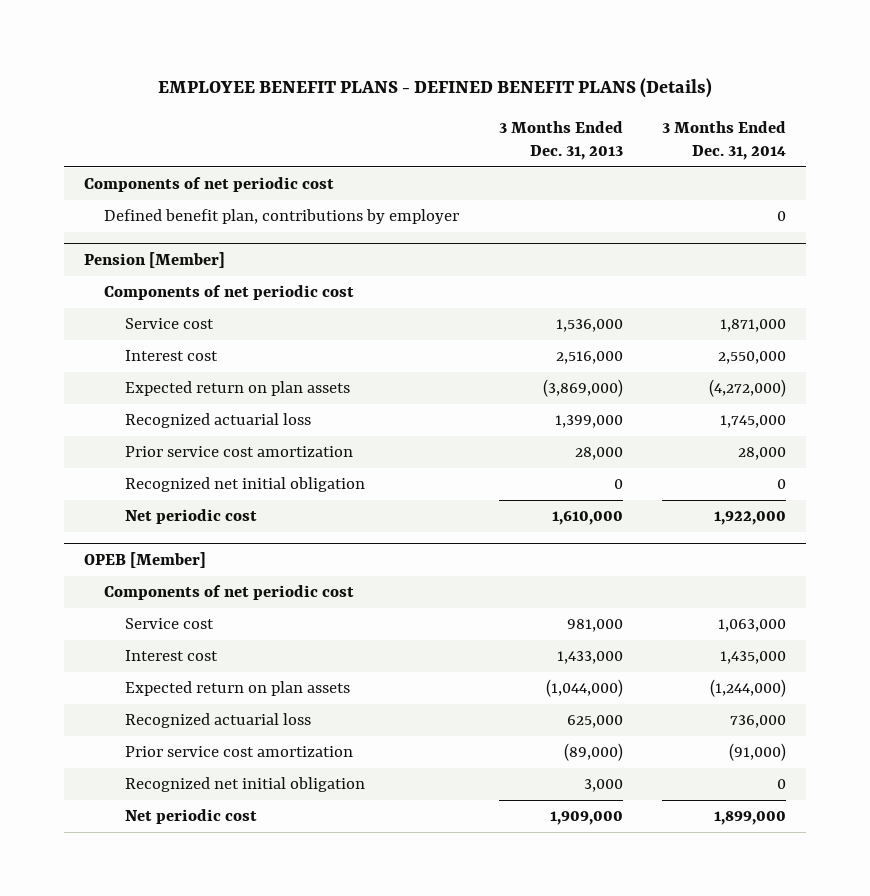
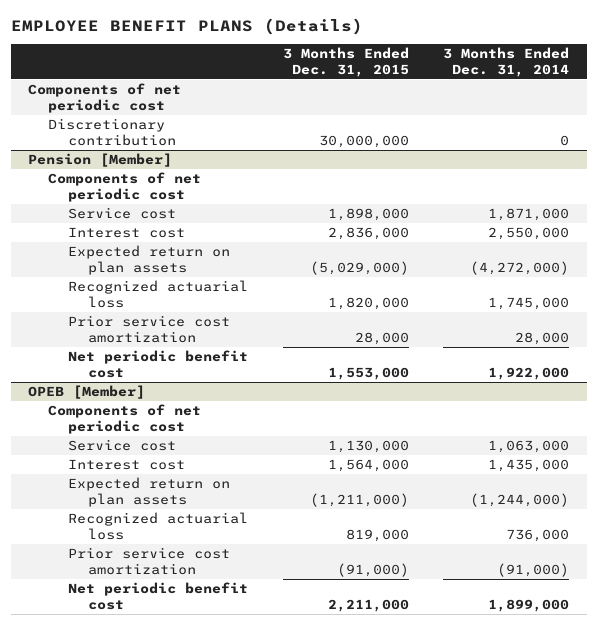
[158,77,713,98] EMPLOYEE BENEFIT PLANS - DEFINED BENEFIT PLANS (Details) -> [10,17,363,35] EMPLOYEE BENEFIT PLANS (Details)
[498,120,623,161] 3 Months Ended Dec. 31, 2013 -> none
none -> [282,46,409,77] 3 Months Ended Dec. 31, 2015
[104,209,460,225] Defined benefit plan, contributions by employer -> none
none -> [48,118,177,147] Discretionary contribution
[124,477,365,493] Recognized net initial obligation -> none
[124,509,257,525] Net periodic cost -> [68,350,249,379] Net periodic benefit cost
[124,777,365,793] Recognized net initial obligation -> none
[124,809,257,825] Net periodic cost -> [68,582,249,611] Net periodic benefit cost

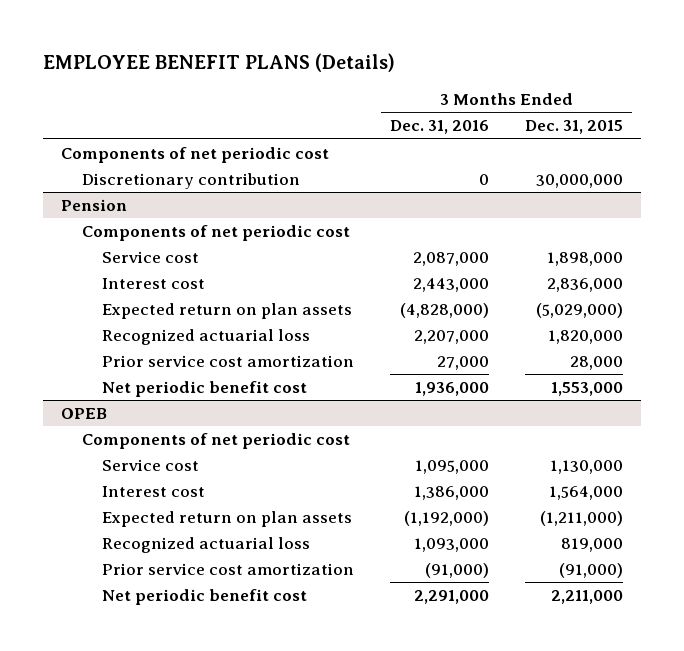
[443,46,570,77] 3 Months Ended Dec. 31, 2014 -> none
none -> [390,120,490,135] Dec. 31, 2016
[28,153,173,168] Pension [Member] -> [60,199,127,212] Pension
[28,385,146,400] OPEB [Member] -> [60,408,107,420] OPEB

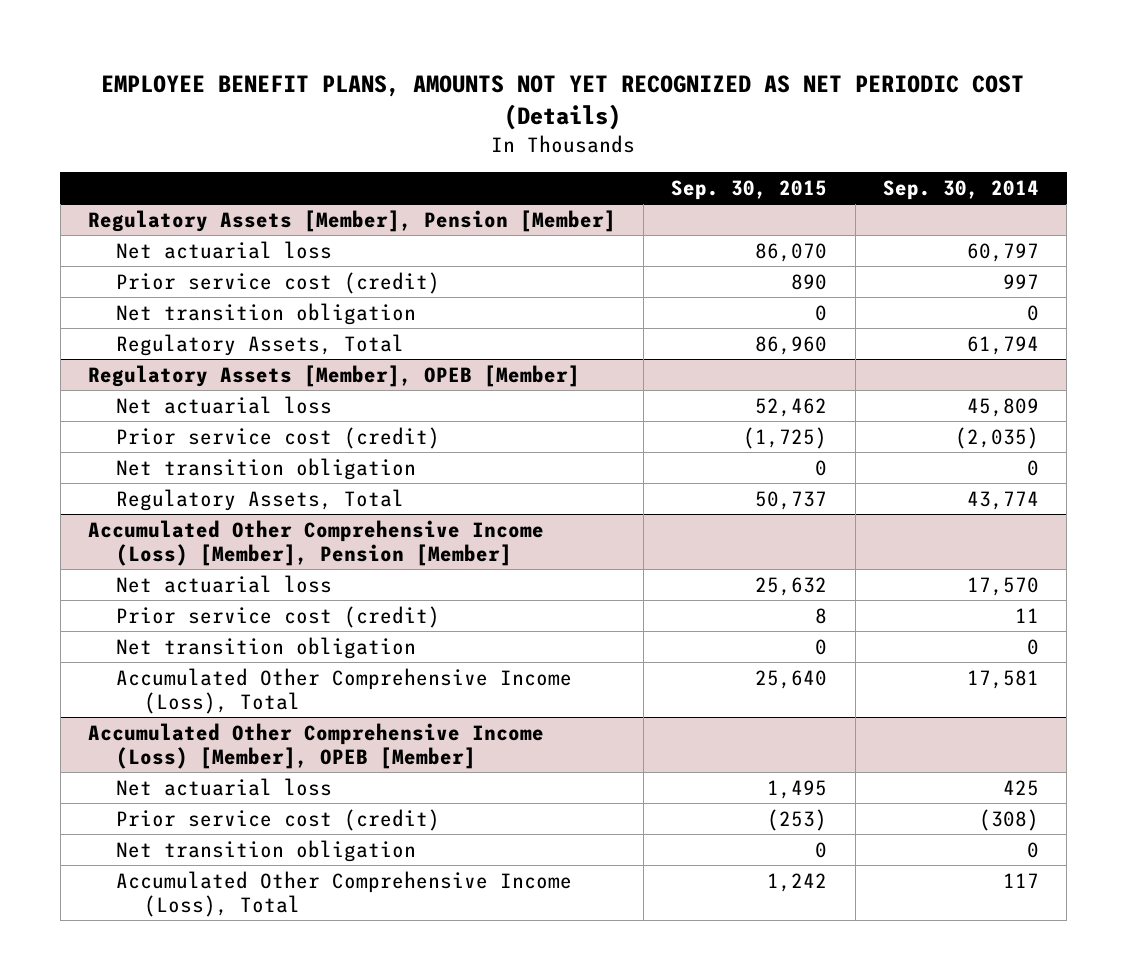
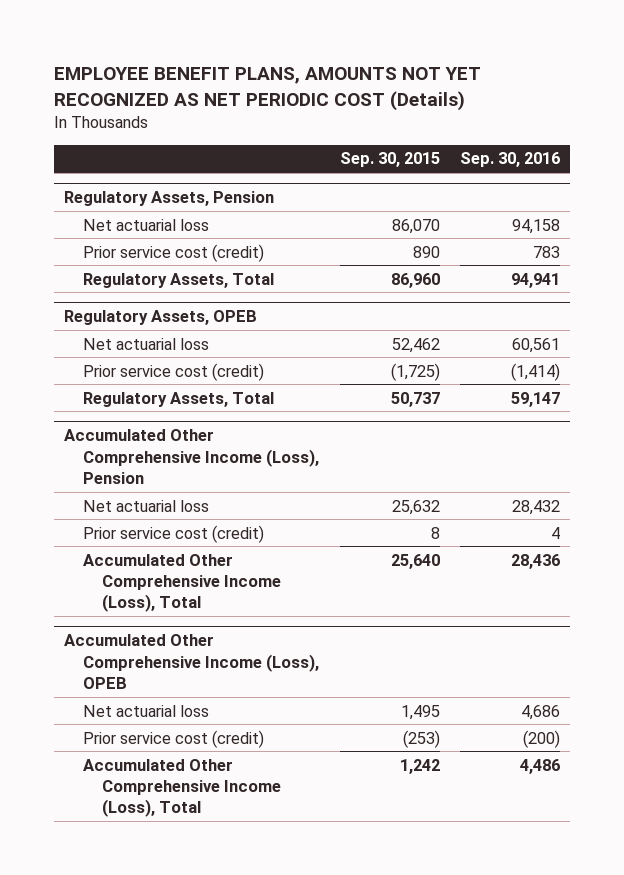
[882,179,1039,200] Sep. 30, 2014 -> none
none -> [459,152,560,168] Sep. 30, 2016
[87,209,616,232] Regulatory Assets [Member], Pension [Member] -> [64,191,275,207] Regulatory Assets, Pension
[115,302,416,325] Net transition obligation -> none
[87,364,580,387] Regulatory Assets [Member], OPEB [Member] -> [64,310,258,326] Regulatory Assets, OPEB
[115,457,416,480] Net transition obligation -> none
[87,519,544,566] Accumulated Other Comprehensive Income (Loss) [Member], Pension [Member] -> [64,429,320,485] Accumulated Other Comprehensive Income (Loss), Pension
[115,636,416,659] Net transition obligation -> none
[87,722,544,769] Accumulated Other Comprehensive Income (Loss) [Member], OPEB [Member] -> [64,634,320,690] Accumulated Other Comprehensive Income (Loss), OPEB
[115,839,416,862] Net transition obligation -> none

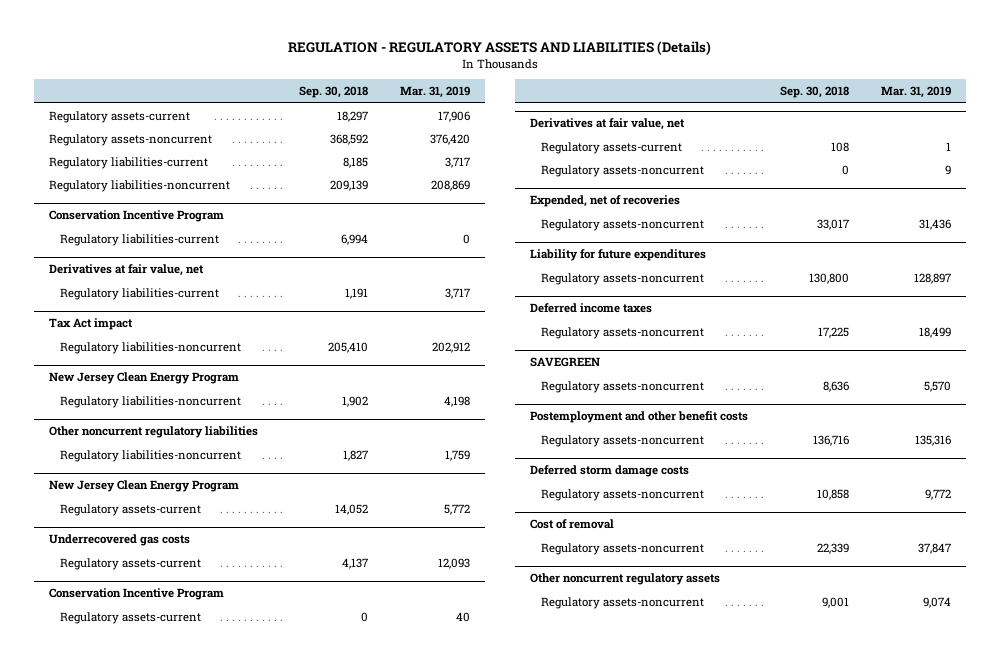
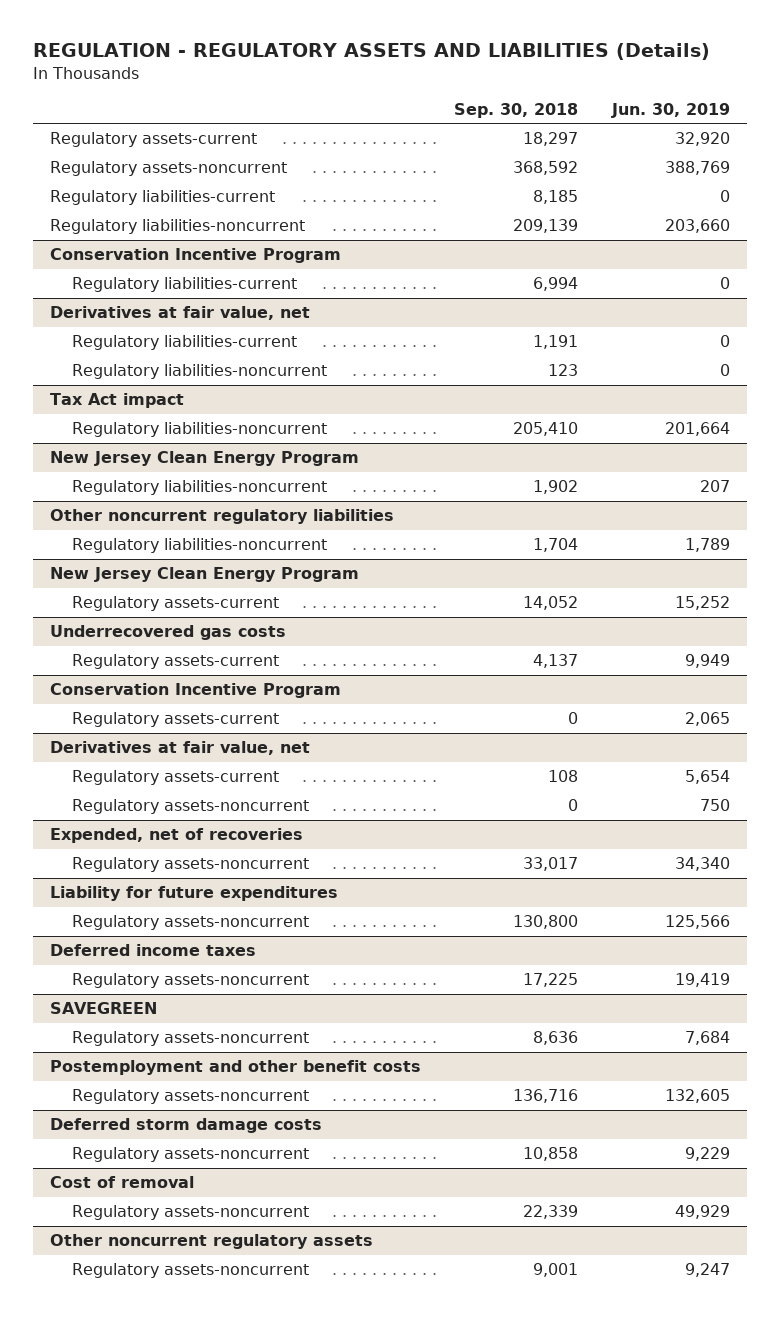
[399,86,470,99] Mar. 31, 2019 -> none
none -> [610,103,730,119] Jun. 30, 2019
none -> [72,364,328,380] Regulatory liabilities-noncurrent
[342,449,368,461] 1,827 -> [533,538,579,553] 1,704

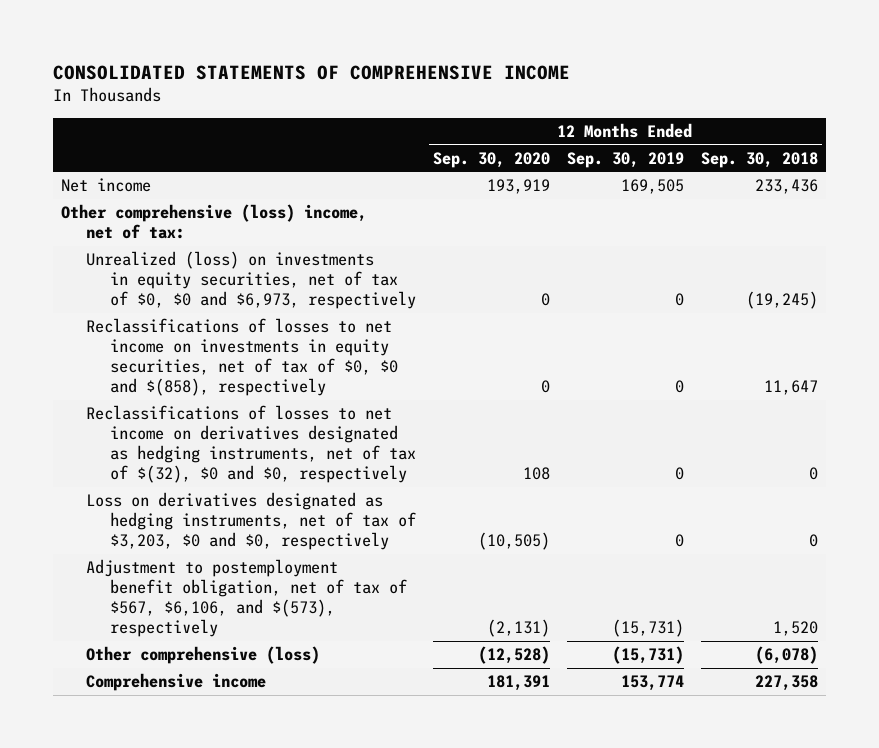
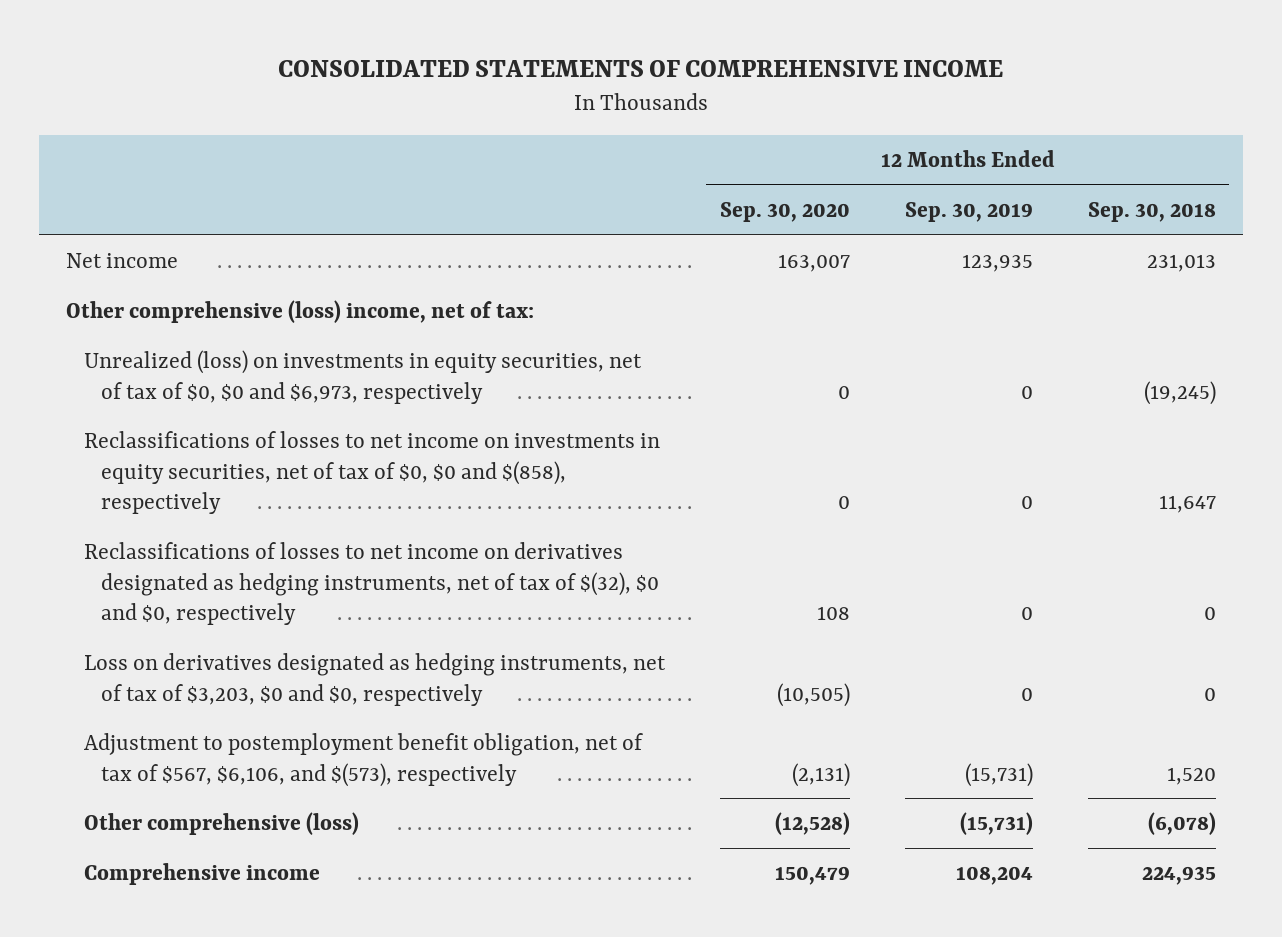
[487,179,551,195] 193,919 -> [777,253,850,272] 163,007
[620,179,684,195] 169,505 -> [961,253,1033,272] 123,935
[754,179,818,195] 233,436 -> [1146,253,1216,272] 231,013
[487,675,551,692] 181,391 -> [774,865,850,885] 150,479
[620,675,684,692] 153,774 -> [955,865,1033,885] 108,204
[754,675,818,692] 227,358 -> [1141,865,1216,885] 224,935

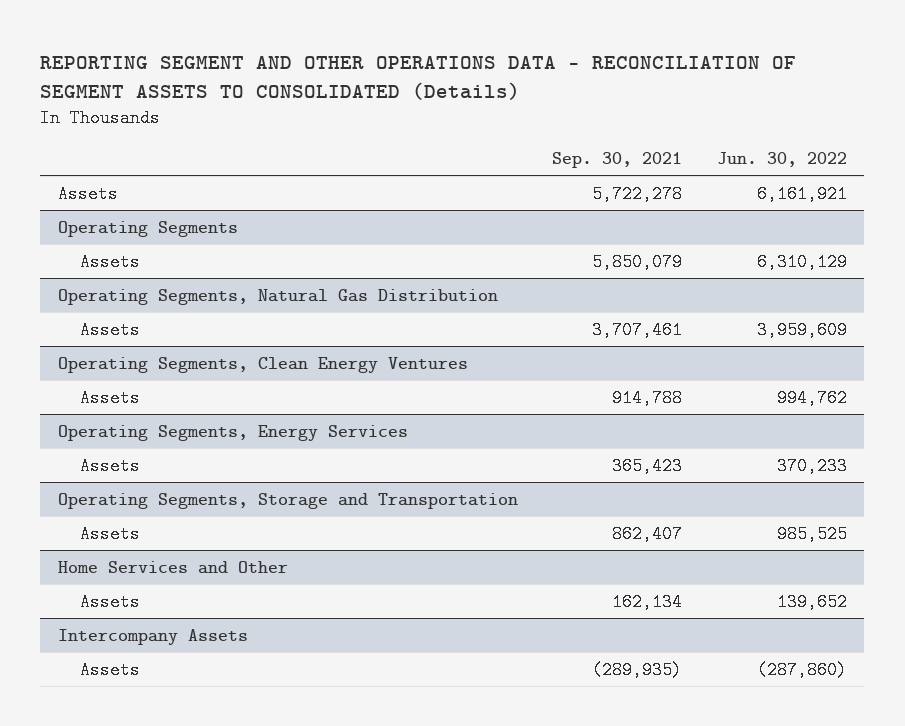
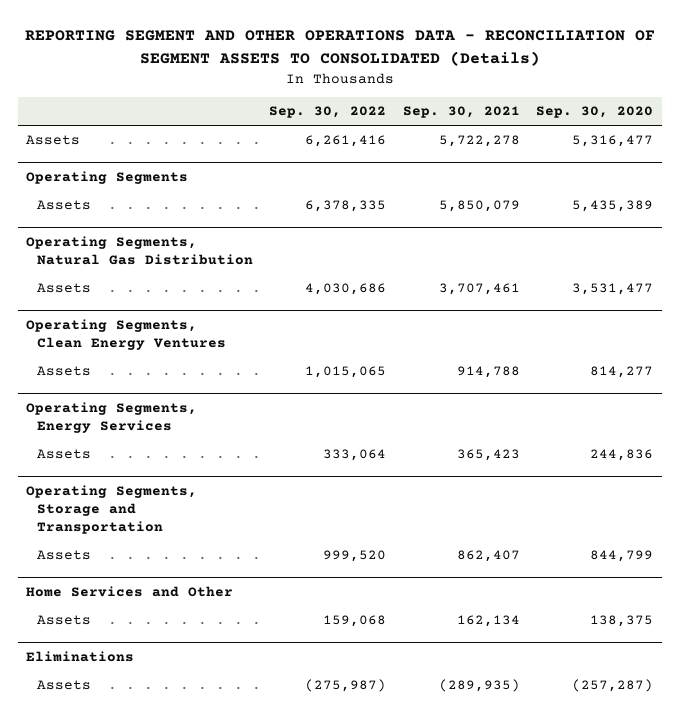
[716,151,847,167] Jun. 30, 2022 -> none
none -> [269,106,387,119] Sep. 30, 2022
none -> [536,106,654,119] Sep. 30, 2020
[57,628,248,645] Intercompany Assets -> [26,651,135,663] Eliminations

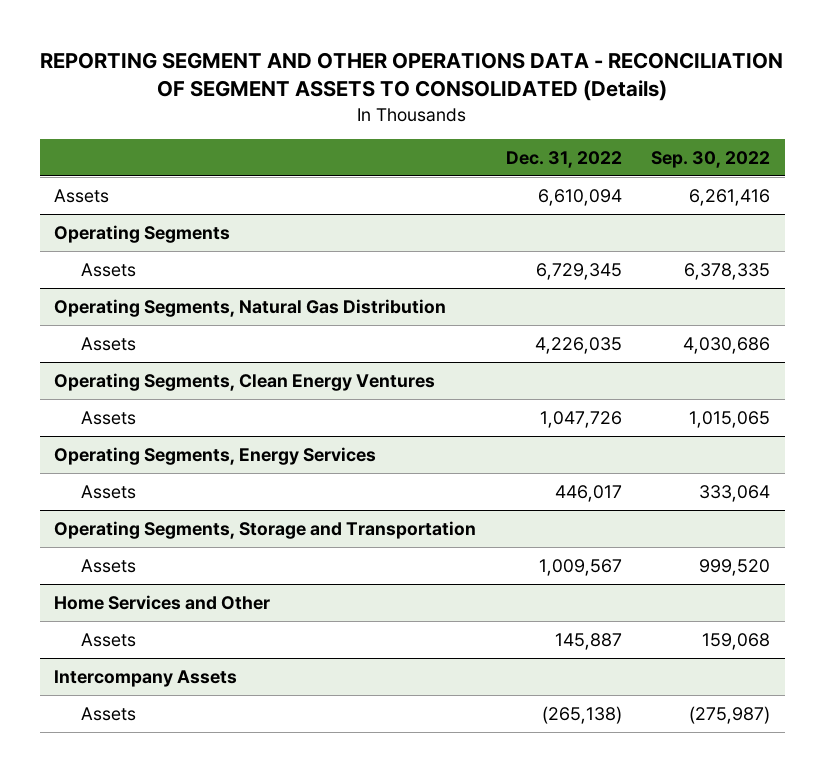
[402,106,520,119] Sep. 30, 2021 -> none
[536,106,654,119] Sep. 30, 2020 -> none
none -> [505,150,622,168] Dec. 31, 2022
[26,651,135,663] Eliminations -> [54,669,238,687] Intercompany Assets

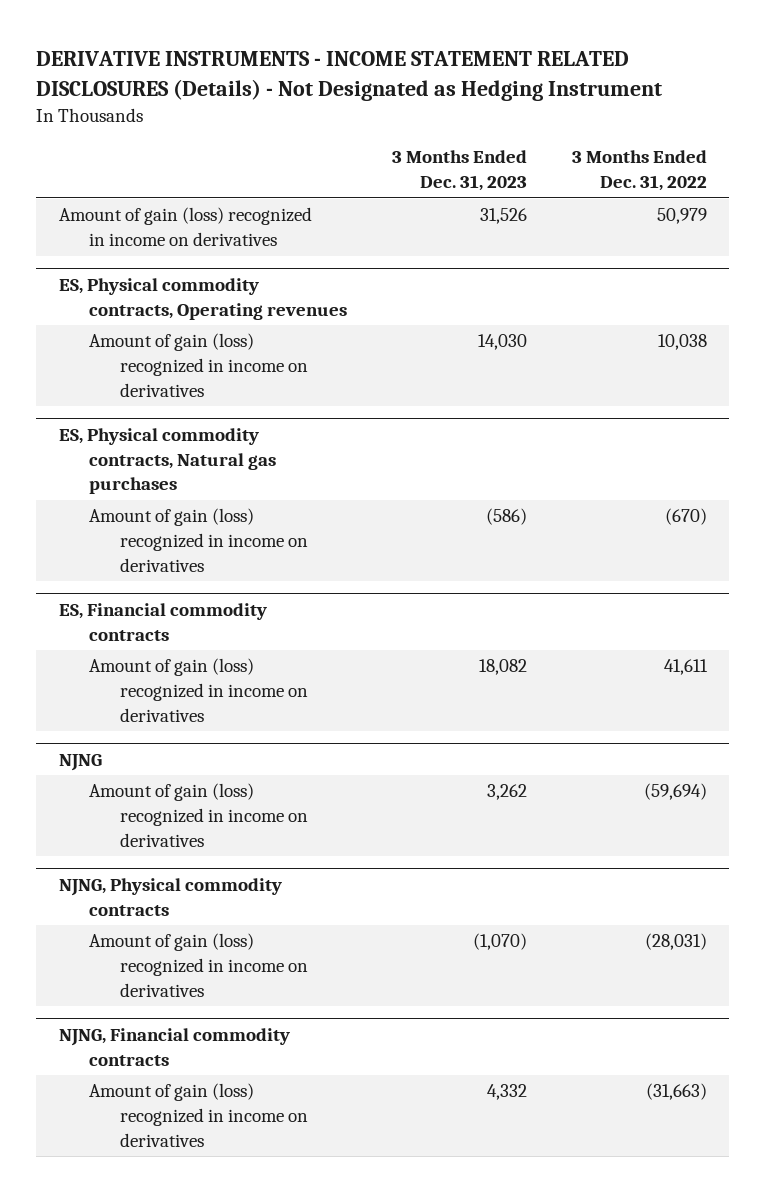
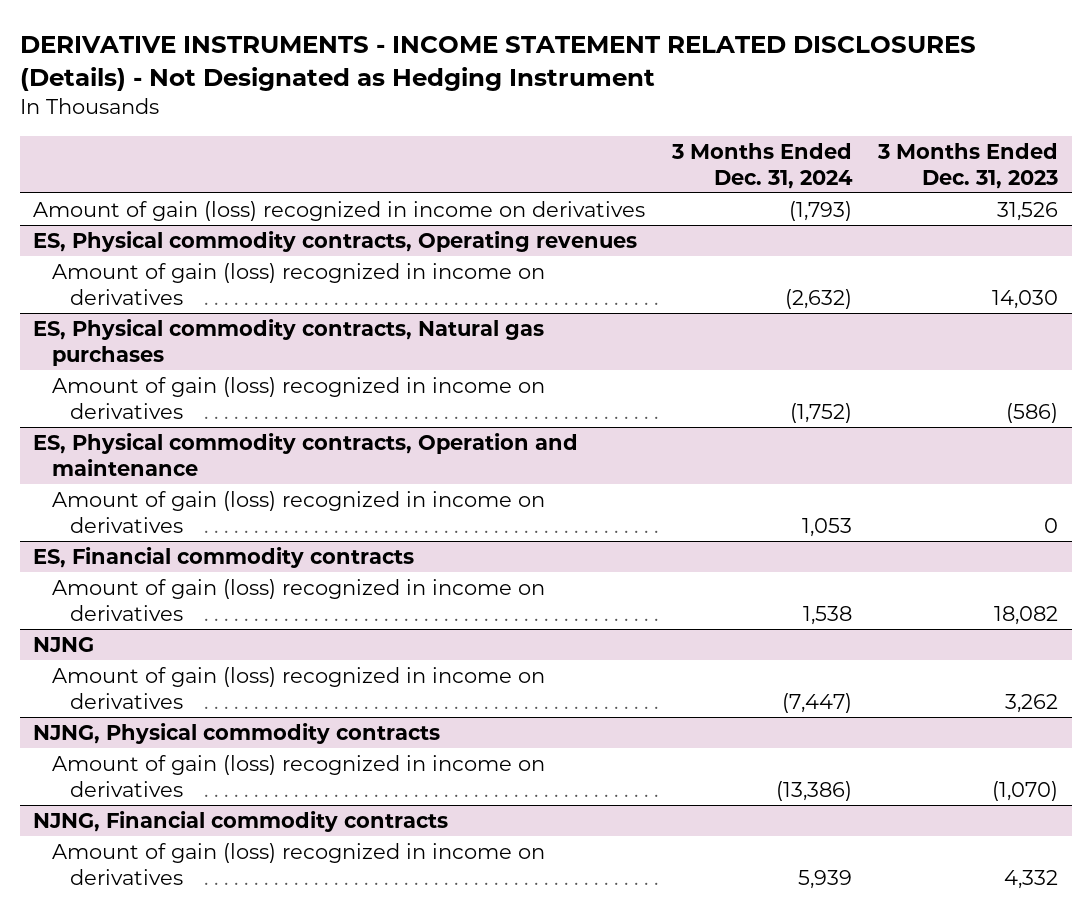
[571,150,707,192] 3 Months Ended Dec. 31, 2022 -> none
none -> [670,142,853,189] 3 Months Ended Dec. 31, 2024
none -> [33,433,579,476] ES, Physical commodity contracts, Operation and maintenance
none -> [51,491,545,533] Amount of gain (loss) recognized in income on derivatives

